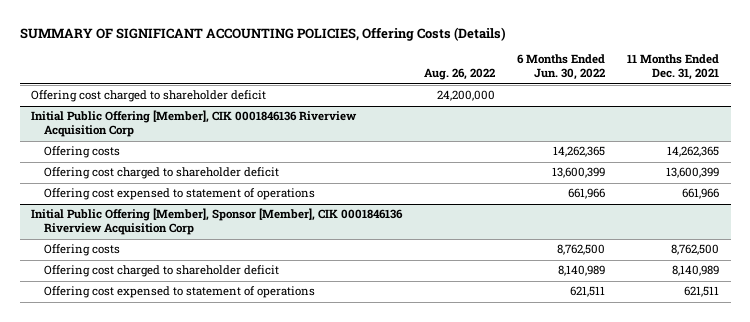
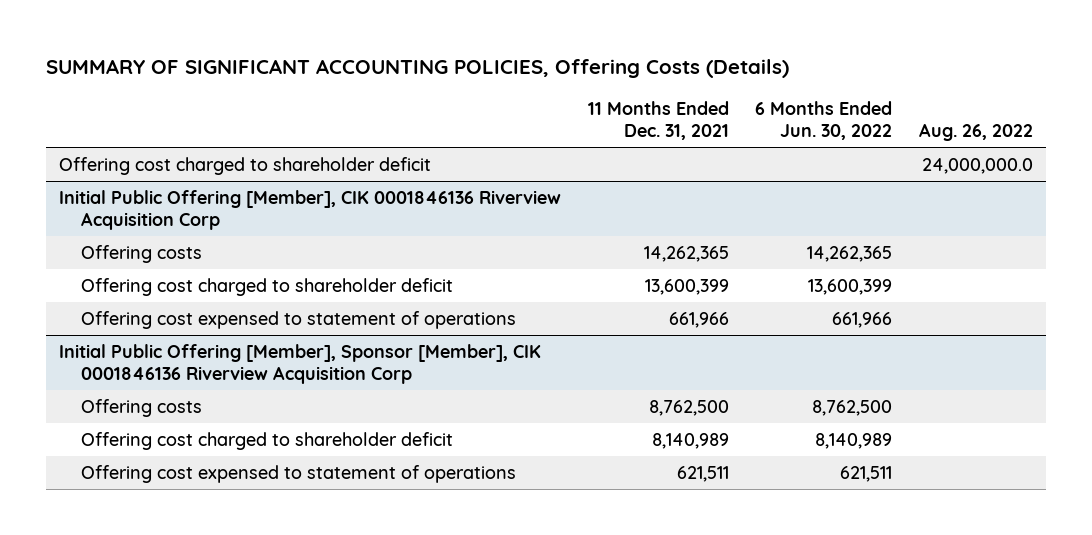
[437,90,496,102] 24,200,000 -> [921,157,1033,174] 24,000,000.0

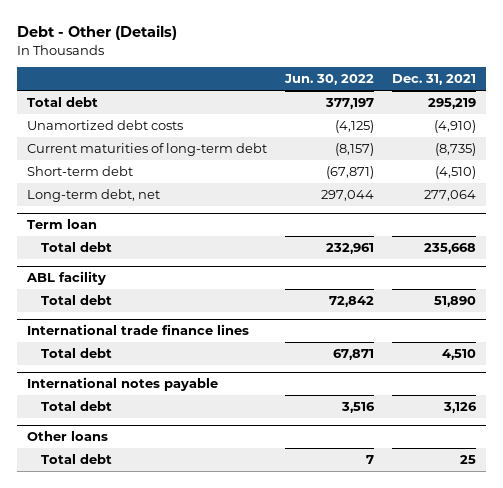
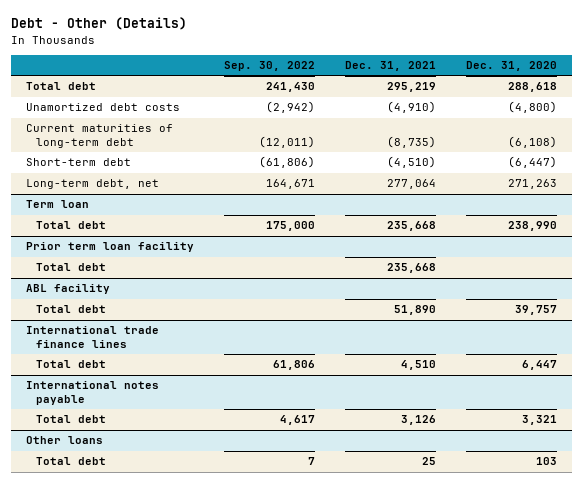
[283,74,374,86] Jun. 30, 2022 -> none
none -> [224,61,316,72] Sep. 30, 2022
none -> [466,61,558,72] Dec. 31, 2020
none -> [26,242,195,253] Prior term loan facility
none -> [36,263,107,272] Total debt

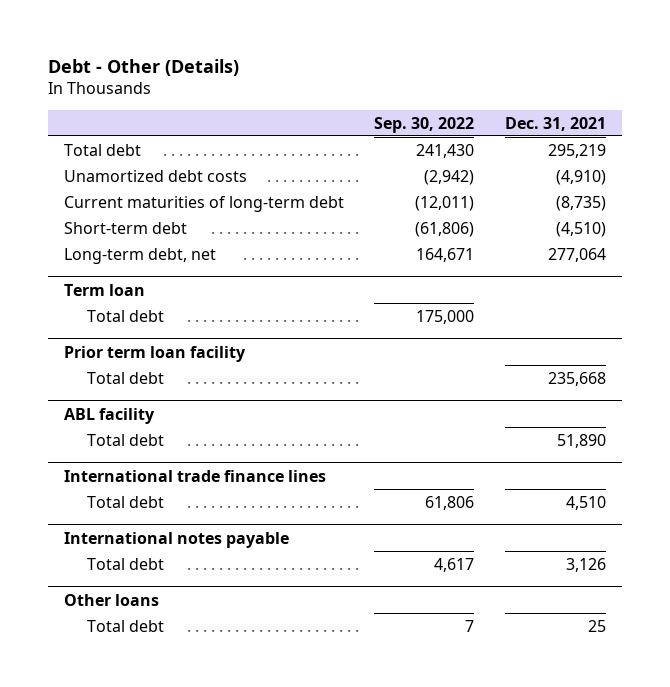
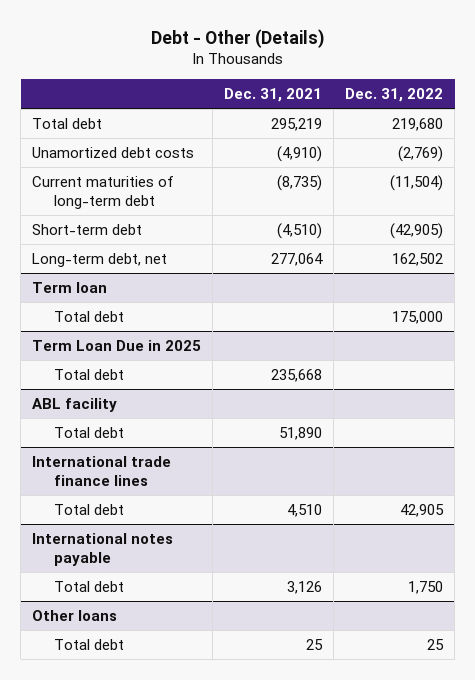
[374,116,475,133] Sep. 30, 2022 -> none
none -> [345,88,444,103] Dec. 31, 2022
[63,345,246,362] Prior term loan facility -> [32,339,202,351] Term Loan Due in 2025

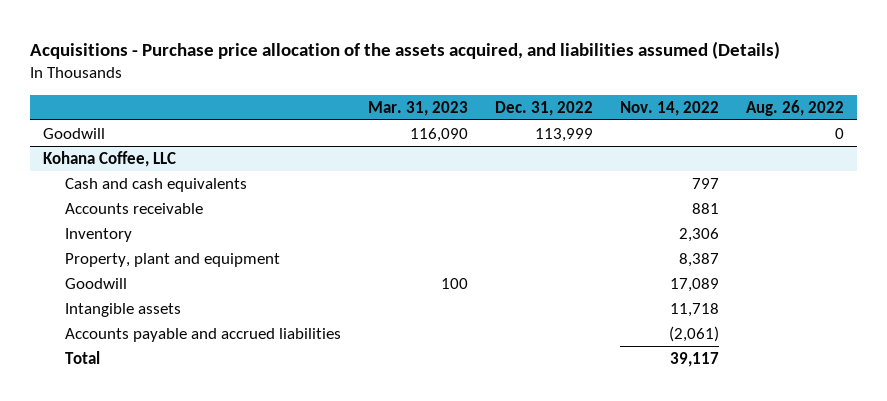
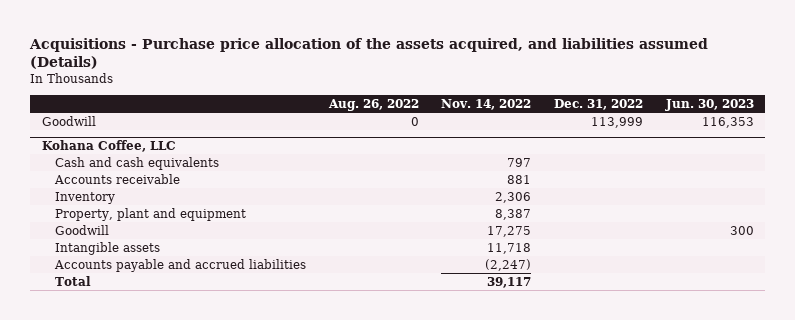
[367,100,468,116] Mar. 31, 2023 -> none
none -> [664,98,754,111] Jun. 30, 2023
[669,277,719,292] 17,089 -> [487,225,532,237] 17,275
[668,325,719,342] (2,061) -> [485,258,532,271] (2,247)

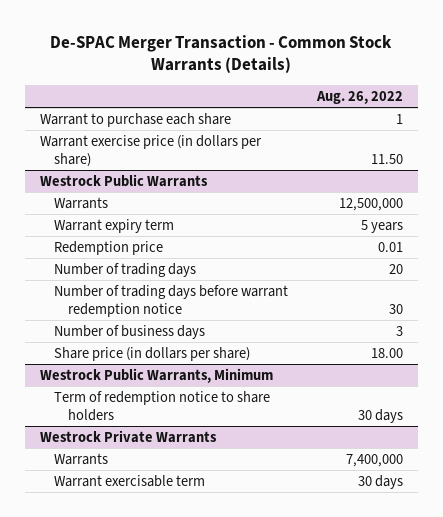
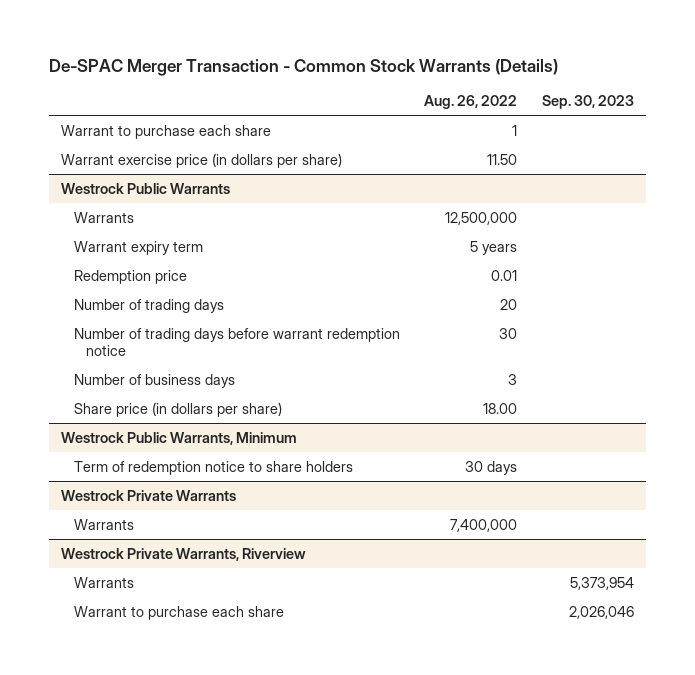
none -> [541,95,634,110] Sep. 30, 2023
[53,475,205,488] Warrant exercisable term -> none
none -> [61,547,307,561] Westrock Private Warrants, Riverview
none -> [73,576,134,588] Warrants
none -> [73,605,284,620] Warrant to purchase each share

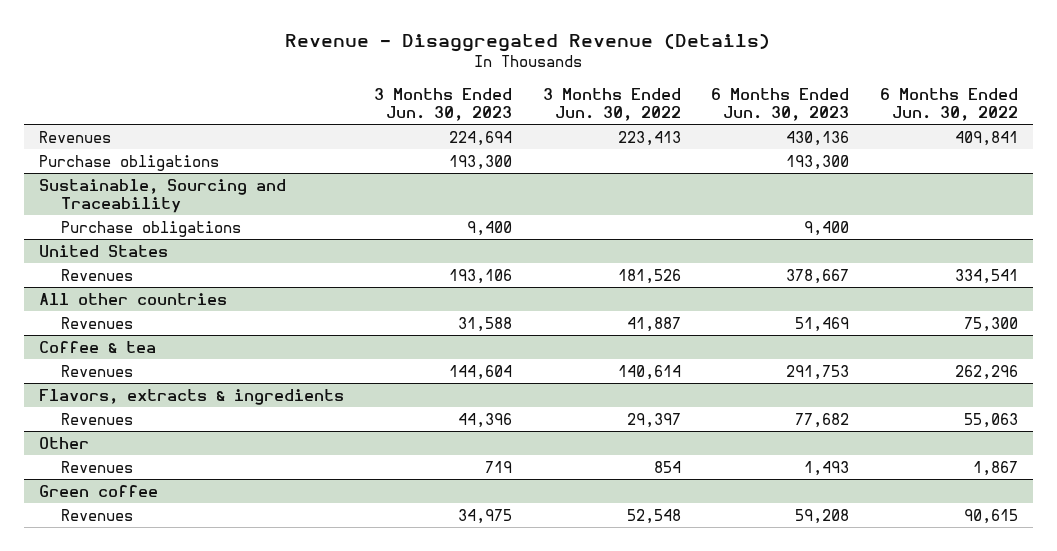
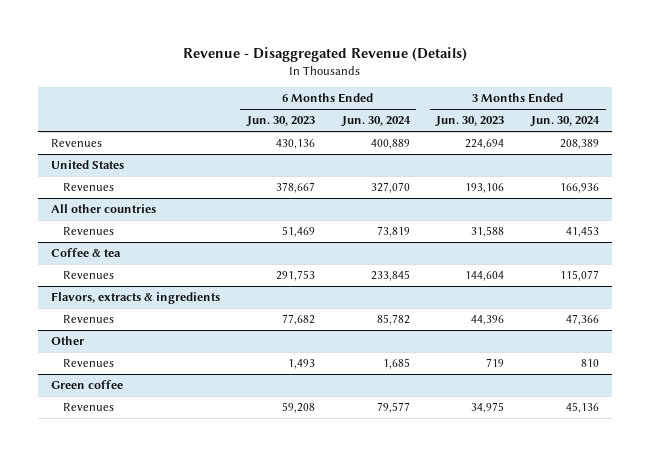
[542,87,681,121] 3 Months Ended Jun. 30, 2022 -> none
[879,87,1018,121] 6 Months Ended Jun. 30, 2022 -> none
none -> [340,116,411,128] Jun. 30, 2024
none -> [529,116,600,128] Jun. 30, 2024
[39,154,220,171] Purchase obligations -> none
[39,178,287,213] Sustainable, Sourcing and Traceability -> none
[61,220,242,237] Purchase obligations -> none

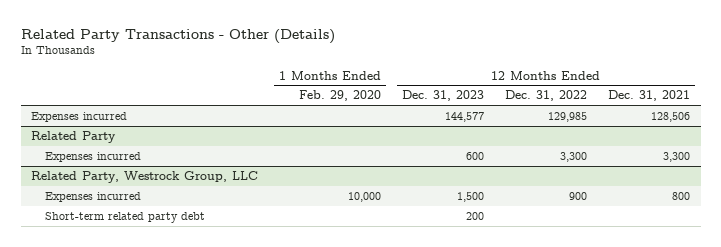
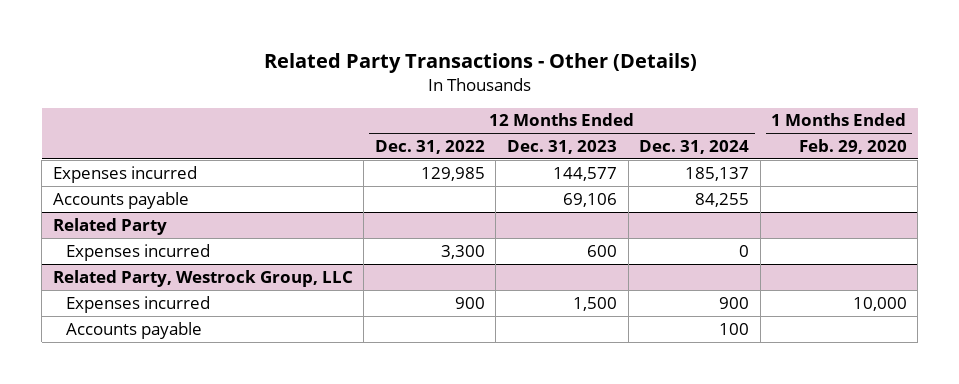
[608,90,691,102] Dec. 31, 2021 -> none
none -> [639,140,750,155] Dec. 31, 2024
none -> [52,191,189,209] Accounts payable
[44,211,205,223] Short-term related party debt -> none
none -> [65,321,202,339] Accounts payable

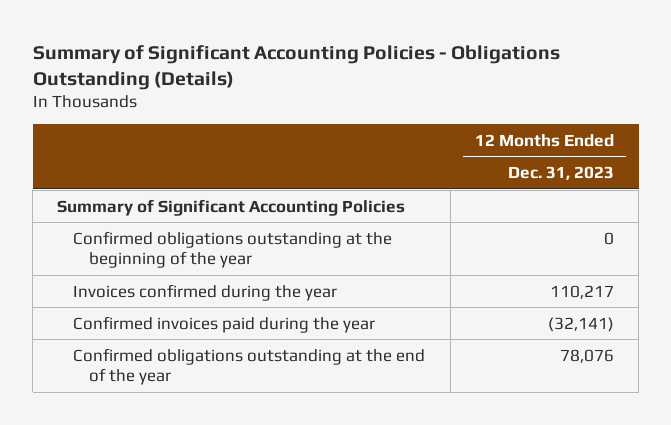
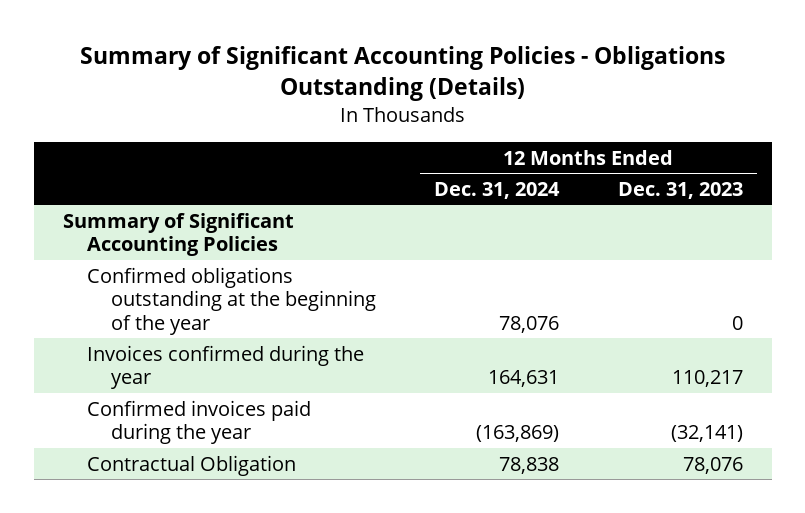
none -> [434,181,561,199] Dec. 31, 2024
[73,347,426,386] Confirmed obligations outstanding at the end of the year -> [87,454,297,476] Contractual Obligation

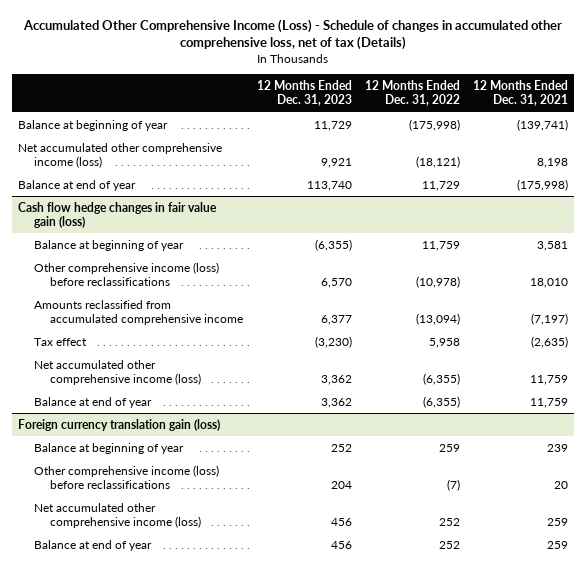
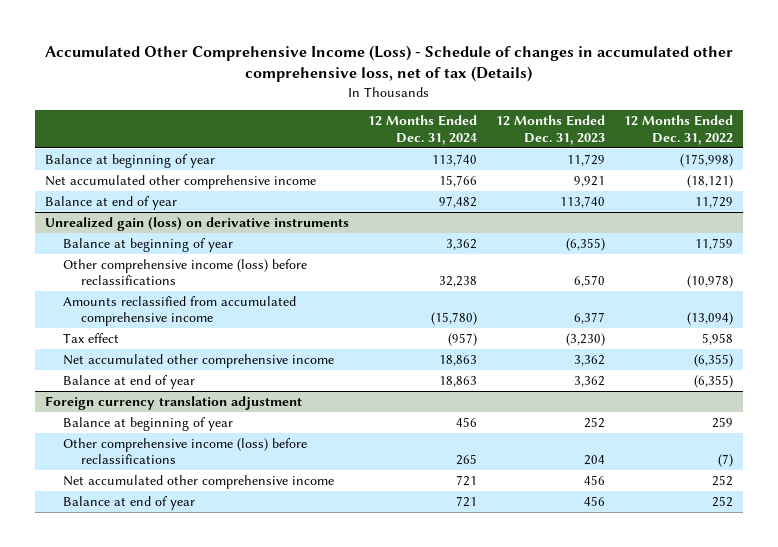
[472,79,568,107] 12 Months Ended Dec. 31, 2021 -> none
none -> [367,115,477,145] 12 Months Ended Dec. 31, 2024
[18,142,223,168] Net accumulated other comprehensive income (loss) -> [44,174,316,189] Net accumulated other comprehensive income
[18,201,218,228] Cash flow hedge changes in fair value gain (loss) -> [44,216,349,231] Unrealized gain (loss) on derivative instruments
[34,359,202,385] Net accumulated other comprehensive income (loss) -> [62,353,334,368] Net accumulated other comprehensive income
[18,418,221,431] Foreign currency translation gain (loss) -> [44,395,302,410] Foreign currency translation adjustment
[34,502,202,528] Net accumulated other comprehensive income (loss) -> [62,474,334,489] Net accumulated other comprehensive income

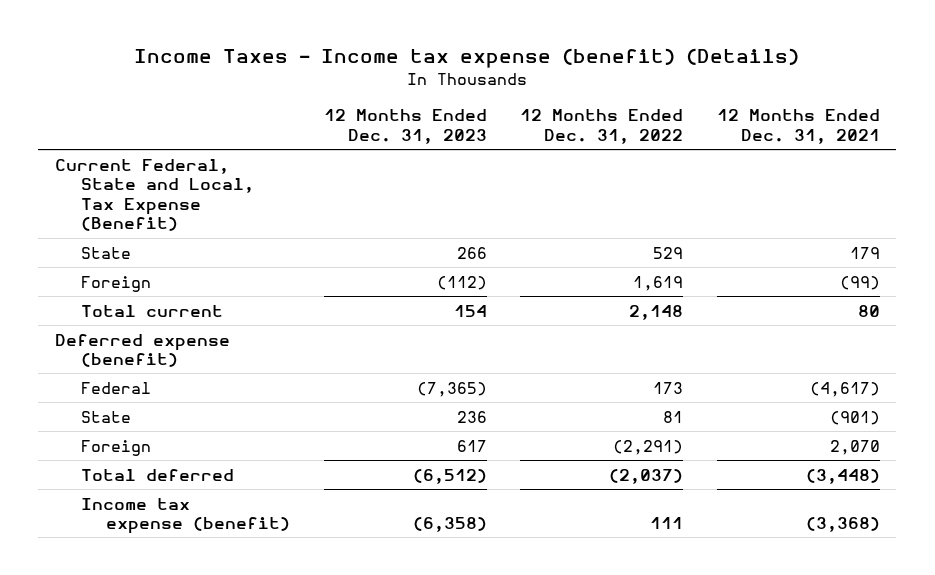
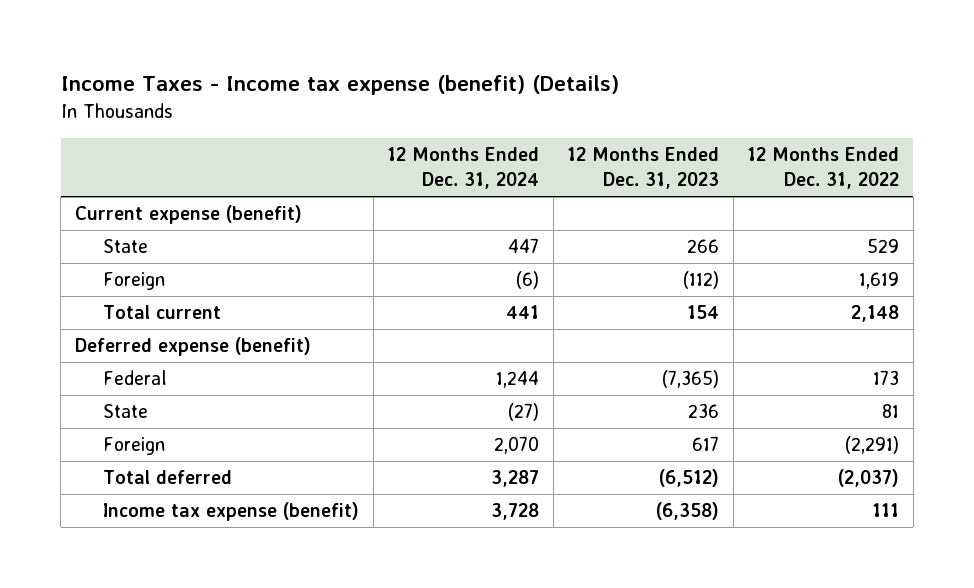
[716,109,880,144] 12 Months Ended Dec. 31, 2021 -> none
none -> [387,146,540,190] 12 Months Ended Dec. 31, 2024
[55,158,254,232] Current Federal, State and Local, Tax Expense (Benefit) -> [74,205,302,225] Current expense (benefit)

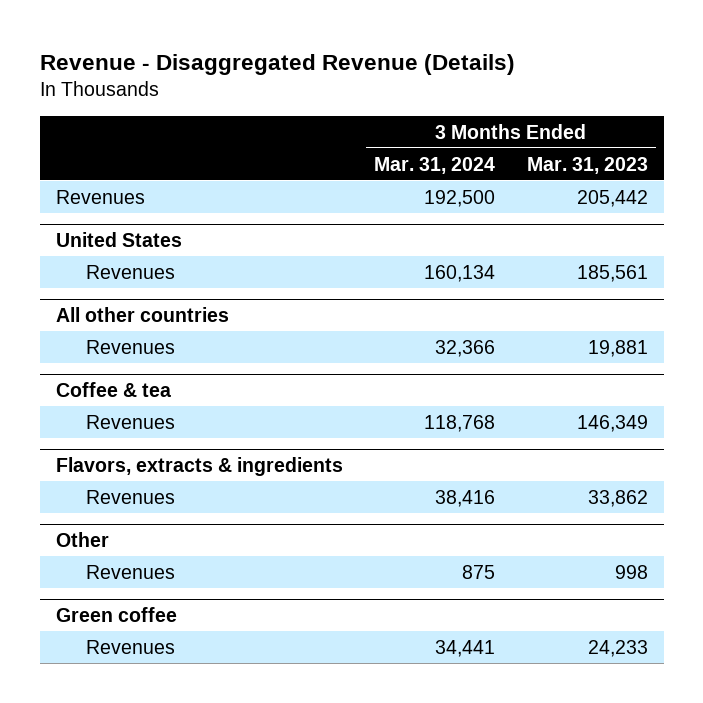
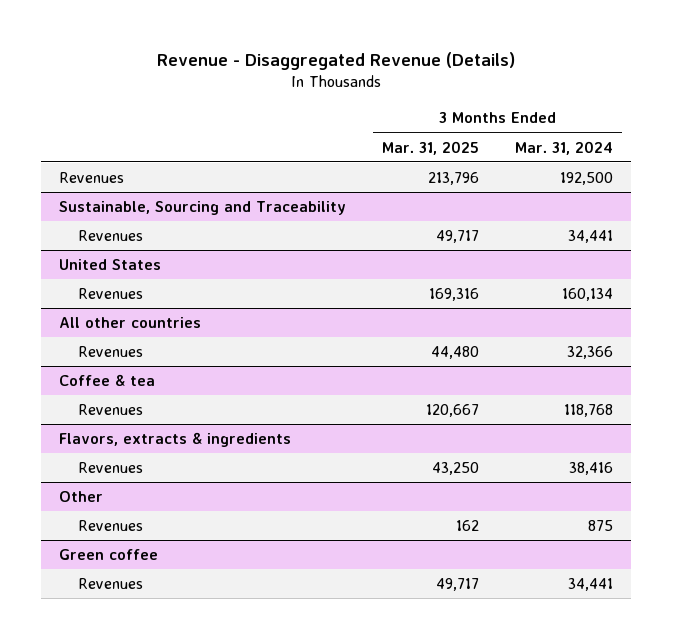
[526,156,648,174] Mar. 31, 2023 -> none
none -> [382,140,480,155] Mar. 31, 2025
none -> [59,201,347,216] Sustainable, Sourcing and Traceability
none -> [77,230,143,242] Revenues

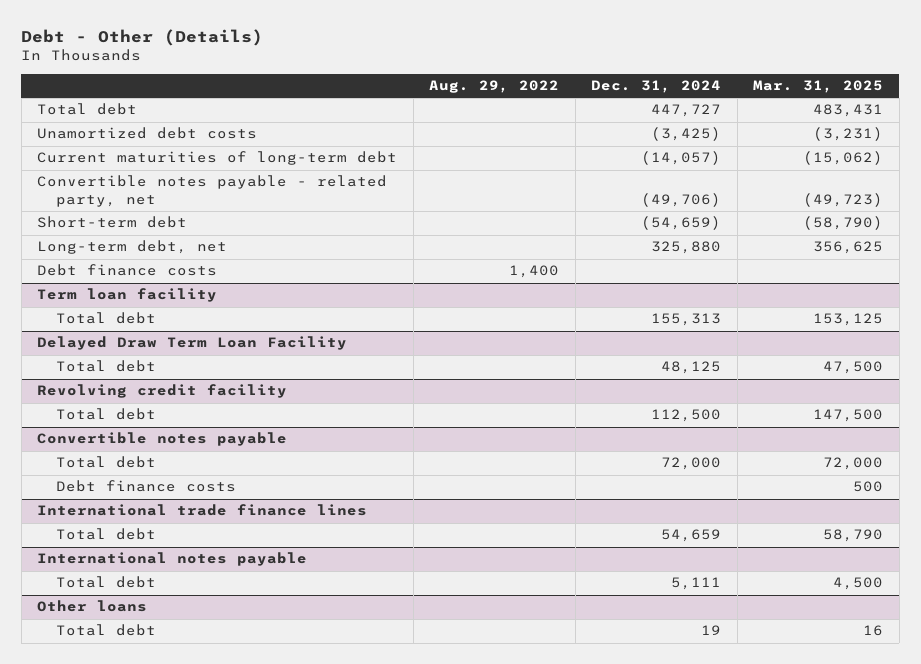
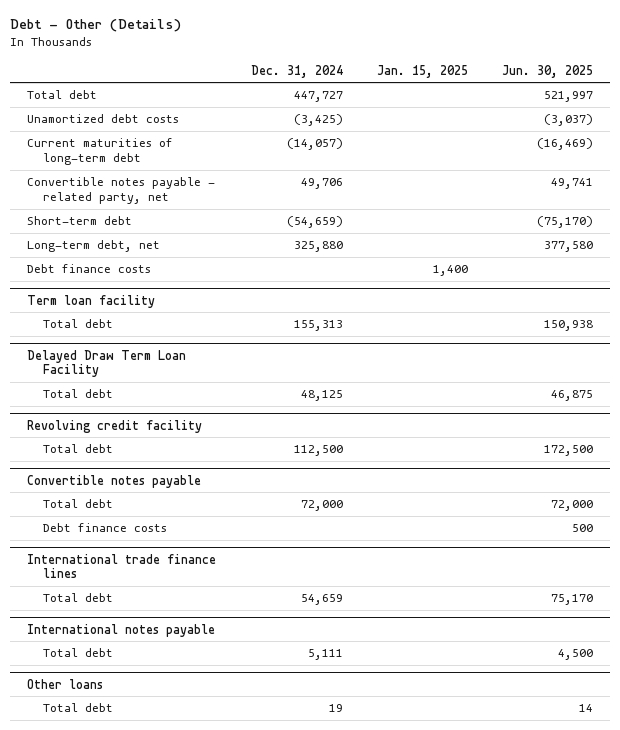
[429,80,560,94] Aug. 29, 2022 -> none
[753,80,884,94] Mar. 31, 2025 -> none
none -> [376,64,468,78] Jan. 15, 2025
none -> [502,64,594,78] Jun. 30, 2025
[641,192,722,207] (49,706) -> [300,178,343,190] 49,706

